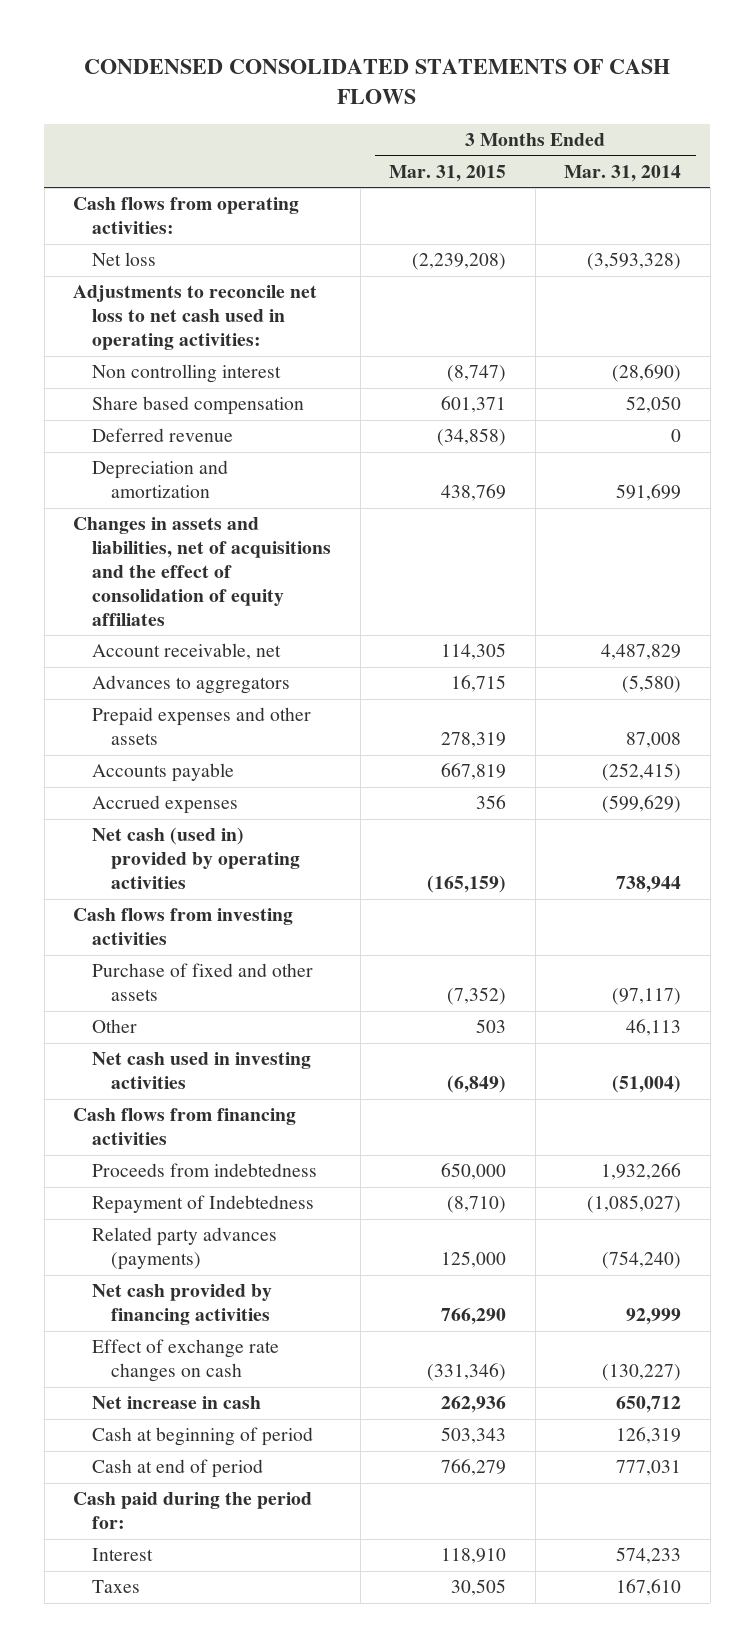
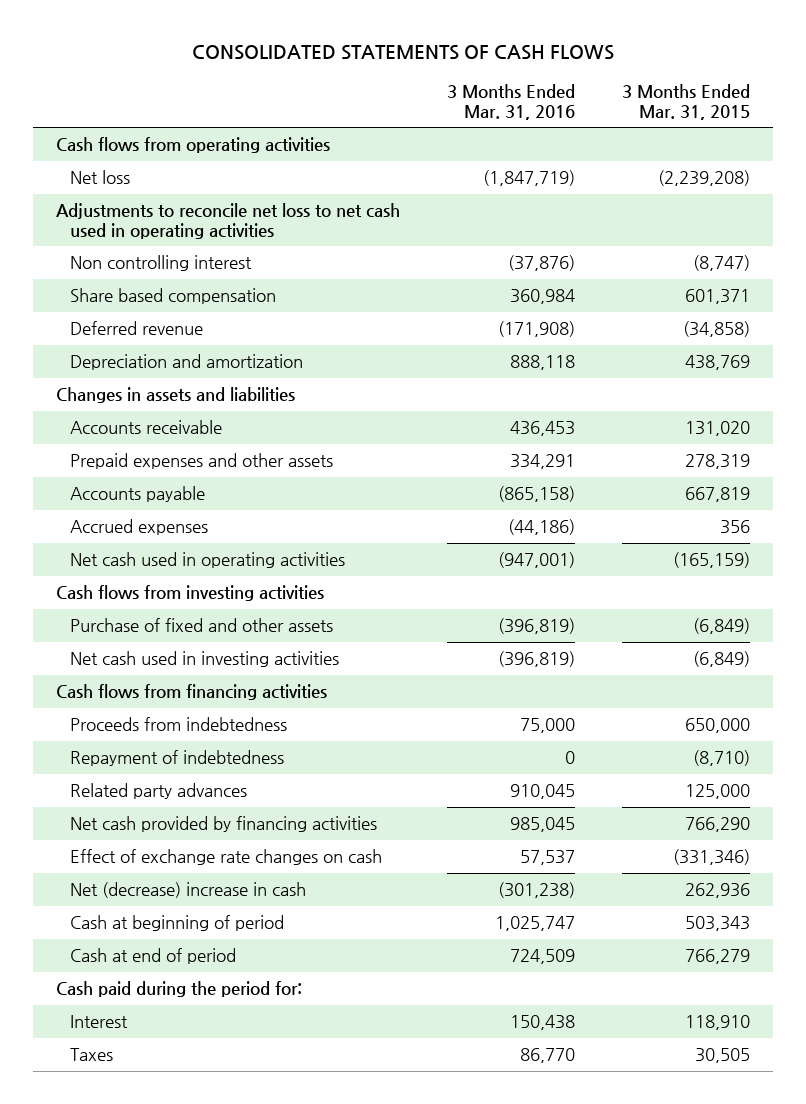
[84,59,671,105] CONDENSED CONSOLIDATED STATEMENTS OF CASH FLOWS -> [191,45,614,61] CONSOLIDATED STATEMENTS OF CASH FLOWS
[564,164,682,182] Mar. 31, 2014 -> none
none -> [446,83,575,120] 3 Months Ended Mar. 31, 2016
[73,197,300,235] Cash flows from operating activities: -> [55,137,330,154] Cash flows from operating activities
[73,285,318,351] Adjustments to reconcile net loss to net cash used in operating activities: -> [55,203,400,239] Adjustments to reconcile net loss to net cash used in operating activities
[92,675,291,695] Advances to aggregators -> none
[73,517,332,626] Changes in assets and liabilities, net of acquisitions and the effect of consolidation of equity affiliates -> [55,387,295,404] Changes in assets and liabilities
[92,643,282,661] Account receivable, net -> [70,420,223,435] Accounts receivable
[441,643,507,661] 114,305 -> [684,421,750,437] 131,020
[92,827,301,890] Net cash (used in) provided by operating activities -> [70,552,346,569] Net cash used in operating activities
[92,1019,138,1034] Other -> none
[447,987,507,1006] (7,352) -> [692,618,750,635] (6,849)
[92,1195,315,1215] Repayment of Indebtedness -> [70,750,285,767] Repayment of indebtedness
[92,1227,278,1271] Related party advances (payments) -> [70,783,248,800] Related party advances
[92,1396,262,1410] Net increase in cash -> [70,882,307,899] Net (decrease) increase in cash

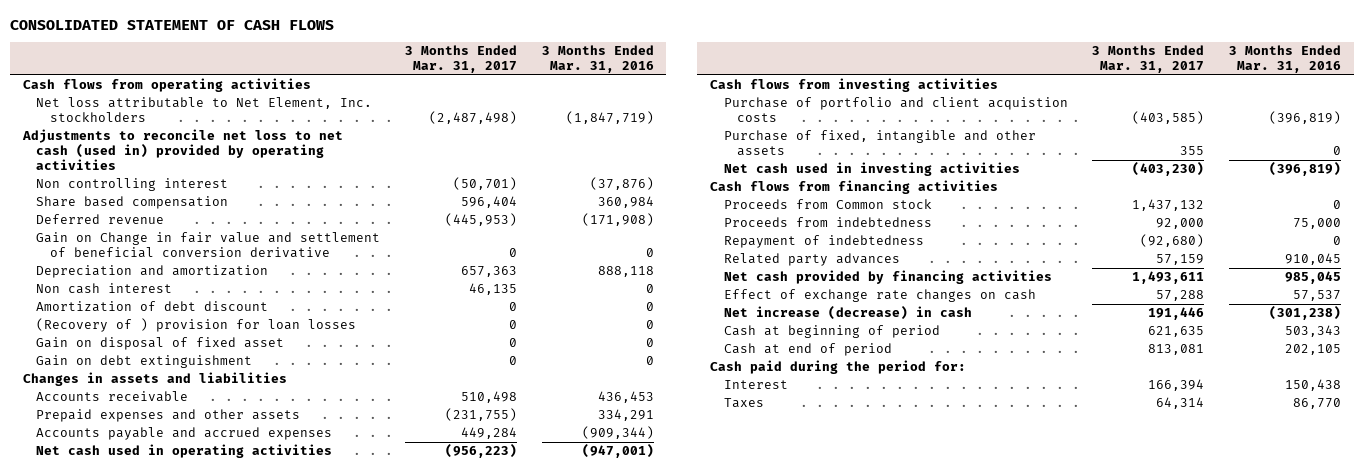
[191,45,614,61] CONSOLIDATED STATEMENTS OF CASH FLOWS -> [10,19,335,30] CONSOLIDATED STATEMENT OF CASH FLOWS
[621,83,750,120] 3 Months Ended Mar. 31, 2015 -> none
none -> [405,45,518,74] 3 Months Ended Mar. 31, 2017
[70,170,131,185] Net loss -> [36,97,373,123] Net loss attributable to Net Element, Inc. stockholders
[55,203,400,239] Adjustments to reconcile net loss to net cash used in operating activities -> [21,129,343,170] Adjustments to reconcile net loss to net cash (used in) provided by operating activities
none -> [36,232,381,259] Gain on Change in fair value and settlement of beneficial conversion derivative
none -> [36,283,173,295] Non cash interest
none -> [36,301,269,313] Amortization of debt discount
none -> [36,318,357,333] (Recovery of ) provision for loan losses
none -> [36,337,285,351] Gain on disposal of fixed asset
none -> [36,355,253,369] Gain on debt extinguishment
[70,486,206,503] Accounts payable -> none
[70,519,209,536] Accrued expenses -> none
none -> [36,427,333,441] Accounts payable and accrued expenses
none -> [723,97,1068,123] Purchase of portfolio and client acquistion costs
[70,618,334,633] Purchase of fixed and other assets -> [723,130,1036,157] Purchase of fixed, intangible and other assets
[497,618,575,635] (396,819) -> [1333,146,1342,156] 0
none -> [723,199,932,210] Proceeds from Common stock
[70,882,307,899] Net (decrease) increase in cash -> [723,306,972,321] Net increase (decrease) in cash
[494,916,575,932] 1,025,747 -> [1285,325,1342,338] 503,343
[509,949,575,965] 724,509 -> [1285,344,1342,356] 202,105

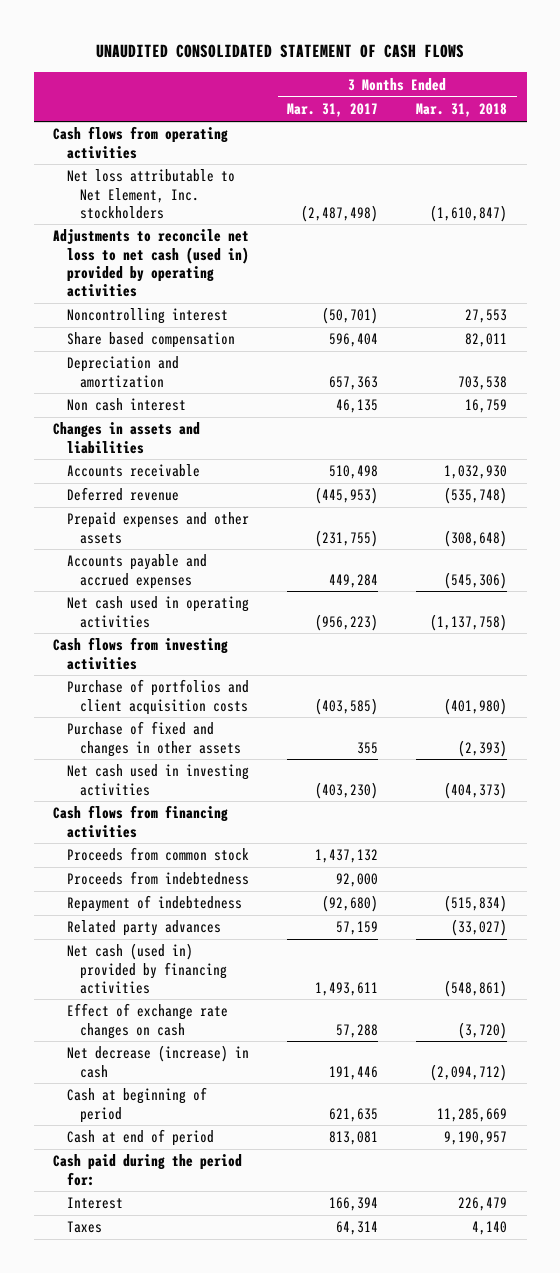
[10,19,335,30] CONSOLIDATED STATEMENT OF CASH FLOWS -> [96,44,465,59] UNAUDITED CONSOLIDATED STATEMENT OF CASH FLOWS
[542,45,655,74] 3 Months Ended Mar. 31, 2016 -> none
none -> [416,103,508,118] Mar. 31, 2018
[36,178,229,192] Non controlling interest -> [66,308,228,325] Noncontrolling interest
[36,232,381,259] Gain on Change in fair value and settlement of beneficial conversion derivative -> none
[36,301,269,313] Amortization of debt discount -> none
[36,318,357,333] (Recovery of ) provision for loan losses -> none
[36,337,285,351] Gain on disposal of fixed asset -> none
[36,355,253,369] Gain on debt extinguishment -> none
[36,214,165,225] Deferred revenue -> [66,487,179,502] Deferred revenue
[723,97,1068,123] Purchase of portfolio and client acquistion costs -> [66,679,249,715] Purchase of portfolios and client acquisition costs
[723,130,1036,157] Purchase of fixed, intangible and other assets -> [66,721,242,757] Purchase of fixed and changes in other assets
[723,199,932,210] Proceeds from Common stock -> [66,847,249,862] Proceeds from common stock
[723,270,1052,285] Net cash provided by financing activities -> [66,943,228,994] Net cash (used in) provided by financing activities
[723,306,972,321] Net increase (decrease) in cash -> [66,1045,249,1078] Net decrease (increase) in cash

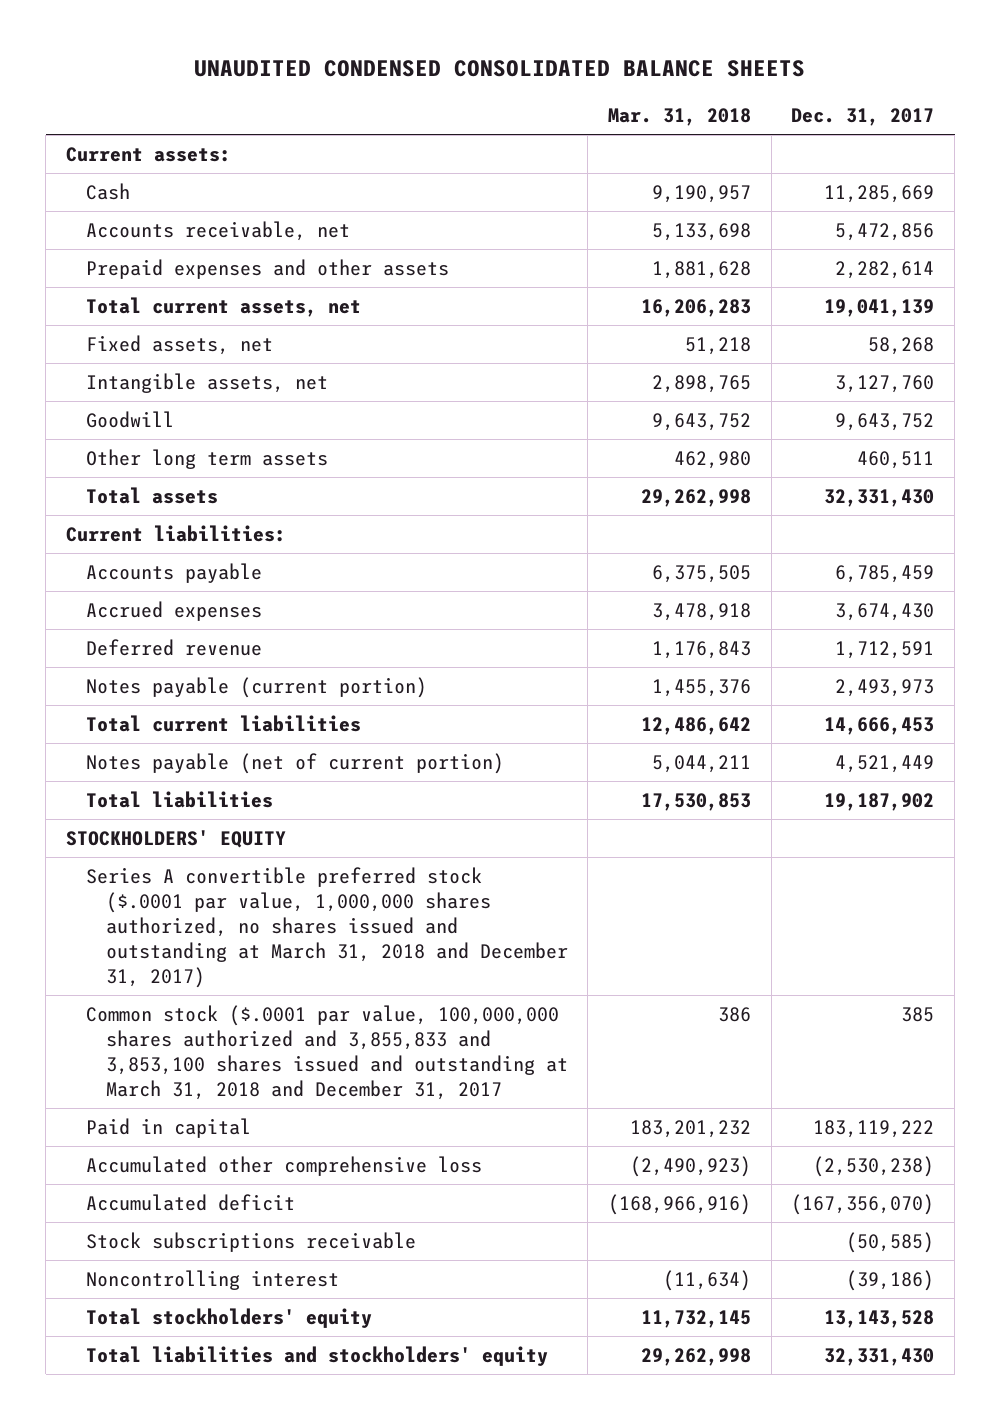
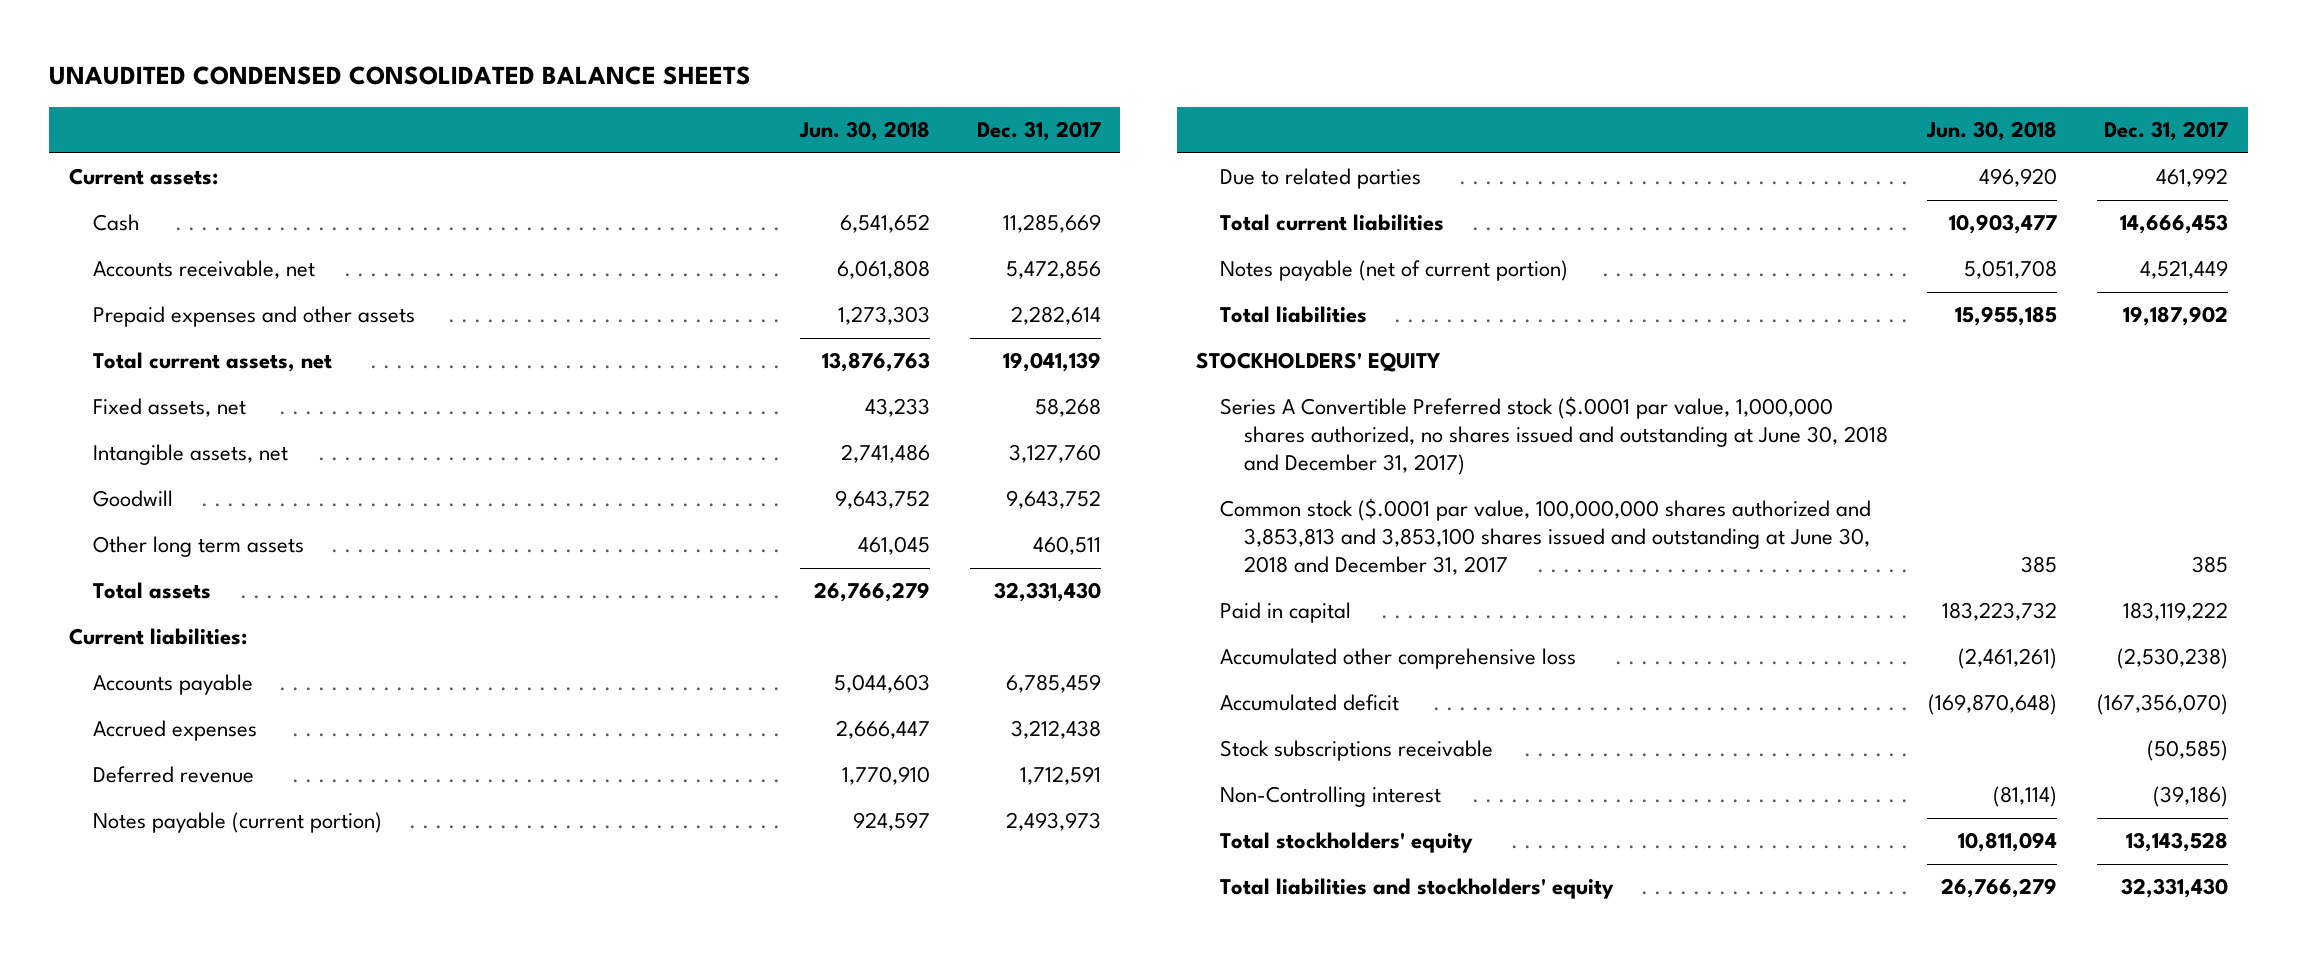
[607,107,751,126] Mar. 31, 2018 -> none
none -> [799,121,931,142] Jun. 30, 2018
[835,603,935,622] 3,674,430 -> [1010,720,1101,740] 3,212,438
none -> [1220,168,1422,190] Due to related parties
[85,867,568,988] Series A convertible preferred stock ($.0001 par value, 1,000,000 shares authorized, no shares issued and outstanding at March 31, 2018 and December 31, 2017) -> [1220,396,1888,476] Series A Convertible Preferred stock ($.0001 par value, 1,000,000 shares authorized, no shares issued and outstanding at June 30, 2018 and December 31, 2017)
[85,1005,568,1100] Common stock ($.0001 par value, 100,000,000 shares authorized and 3,855,833 and 3,853,100 shares issued and outstanding at March 31, 2018 and December 31, 2017 -> [1220,498,1872,576] Common stock ($.0001 par value, 100,000,000 shares authorized and 3,853,813 and 3,853,100 shares issued and outstanding at June 30, 2018 and December 31, 2017
[85,1270,339,1291] Noncontrolling interest -> [1220,786,1442,808] Non-Controlling interest

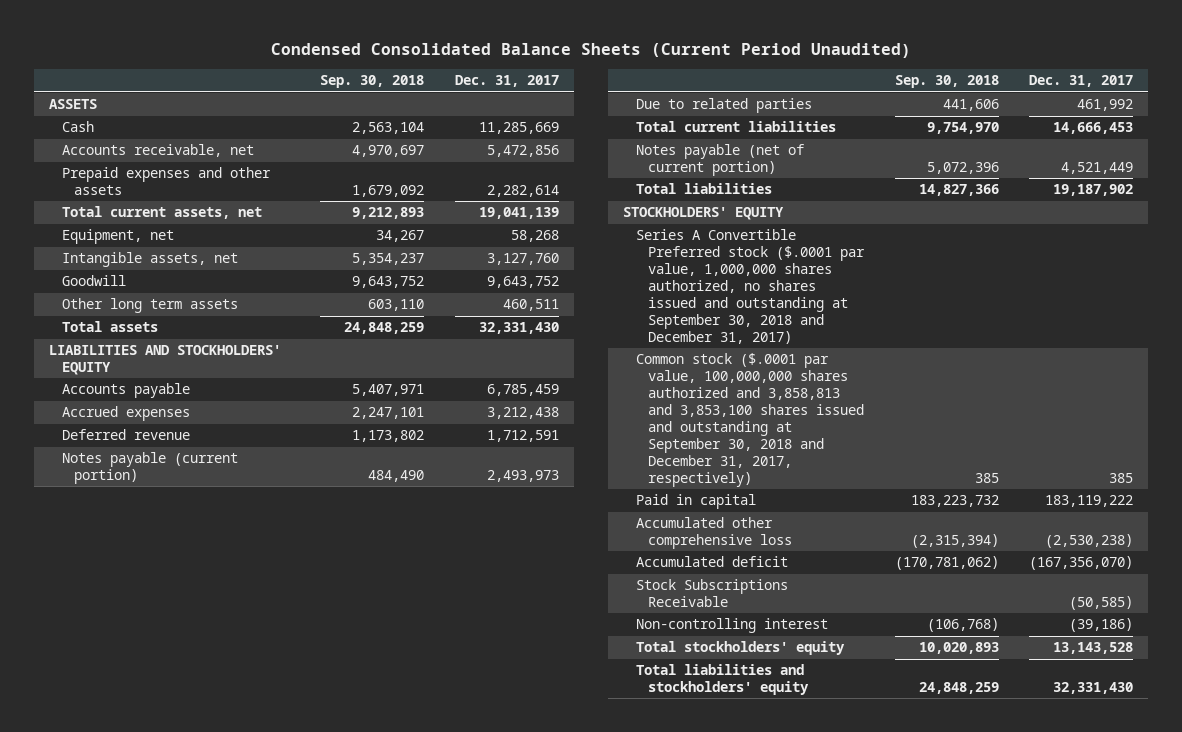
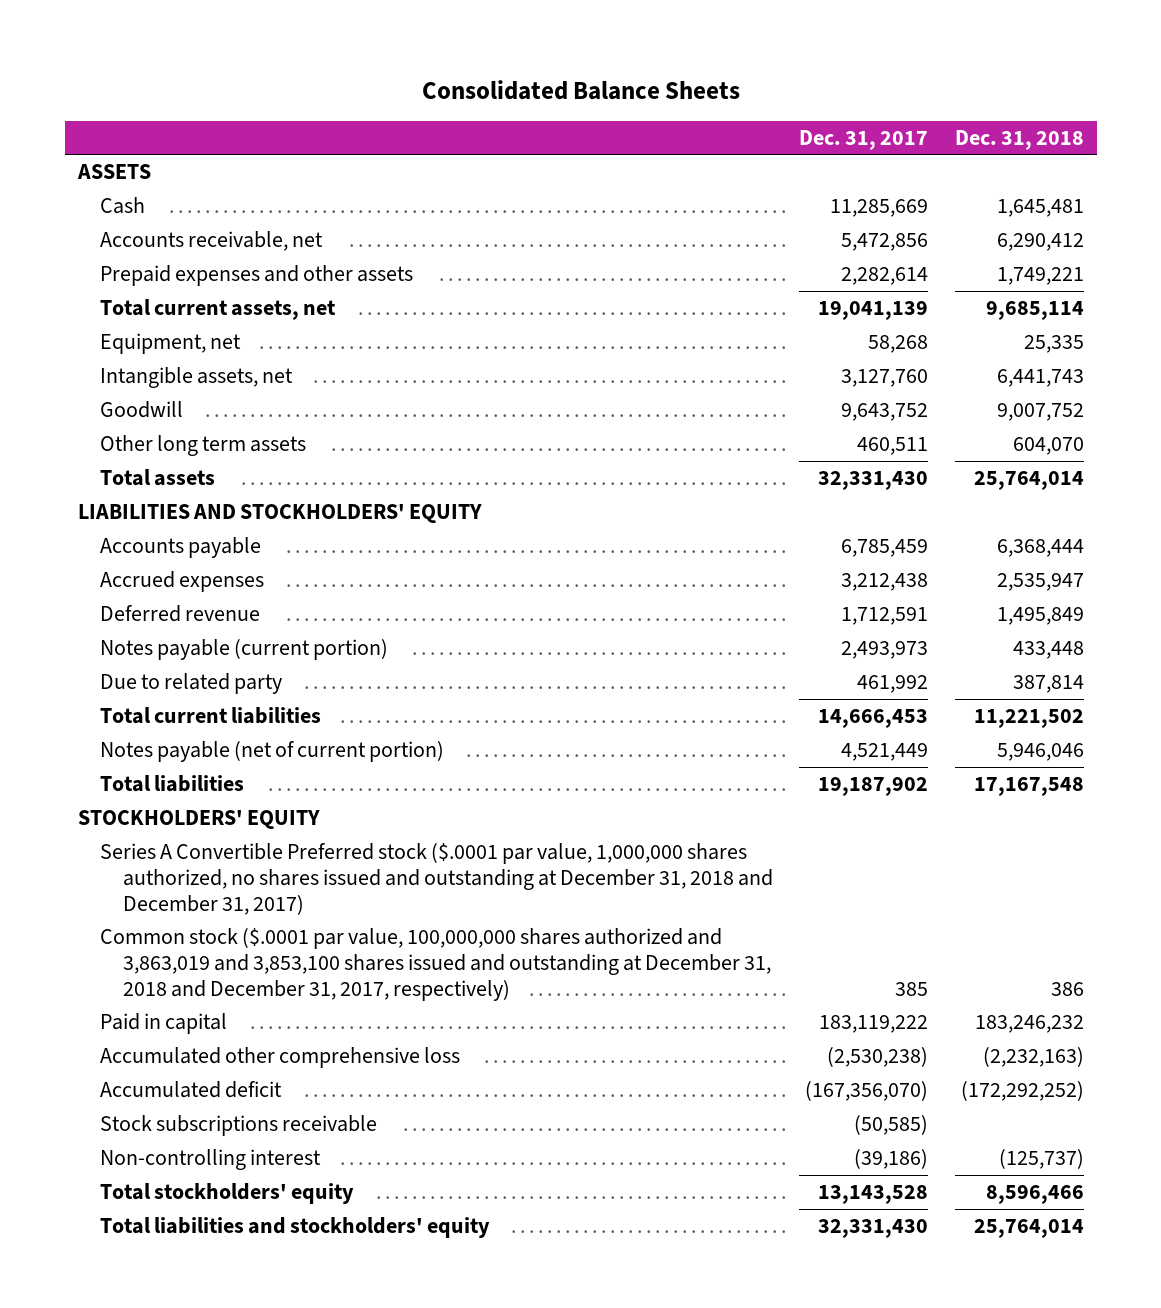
[271,43,912,59] Condensed Consolidated Balance Sheets (Current Period Unaudited) -> [421,79,740,100] Consolidated Balance Sheets
[320,75,425,89] Sep. 30, 2018 -> none
none -> [954,129,1084,150] Dec. 31, 2018
[635,98,812,114] Due to related parties -> [100,673,283,695] Due to related party
[635,229,866,344] Series A Convertible Preferred stock ($.0001 par value, 1,000,000 shares authorized, no shares issued and outstanding at September 30, 2018 and December 31, 2017) -> [100,843,773,915] Series A Convertible Preferred stock ($.0001 par value, 1,000,000 shares authorized, no shares issued and outstanding at December 31, 2018 and December 31, 2017)
[635,353,865,487] Common stock ($.0001 par value, 100,000,000 shares authorized and 3,858,813 and 3,853,100 shares issued and outstanding at September 30, 2018 and December 31, 2017, respectively) -> [100,928,771,1001] Common stock ($.0001 par value, 100,000,000 shares authorized and 3,863,019 and 3,853,100 shares issued and outstanding at December 31, 2018 and December 31, 2017, respectively)
[635,579,788,608] Stock Subscriptions Receivable -> [100,1115,378,1137] Stock subscriptions receivable

